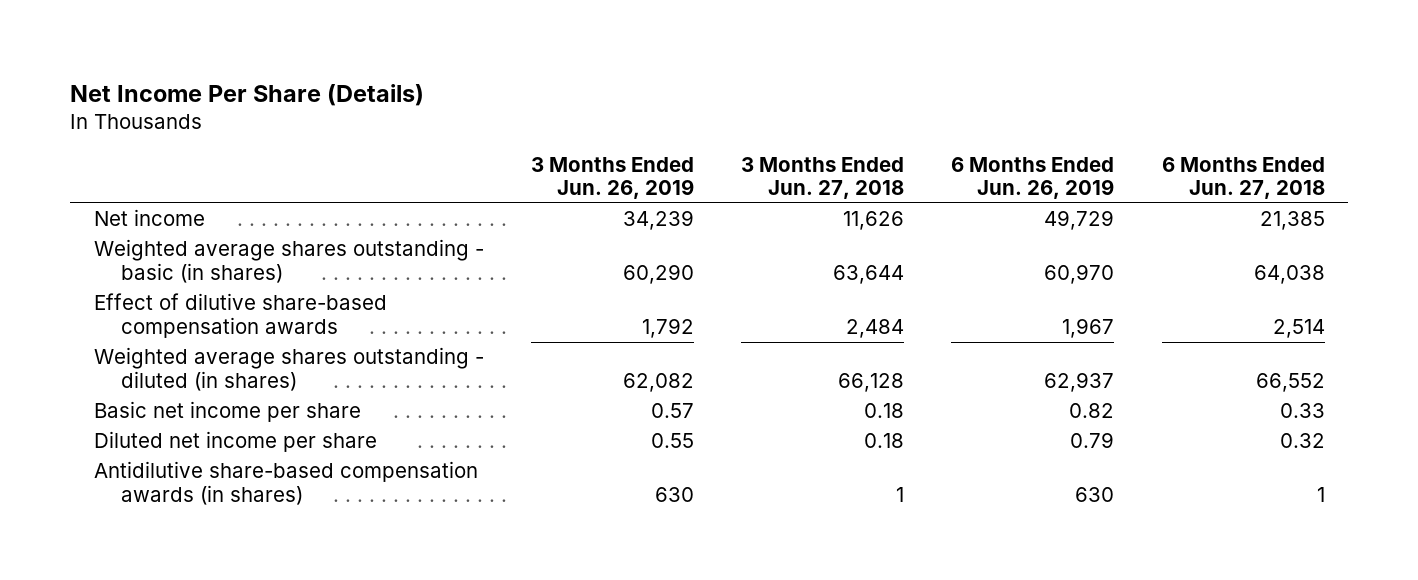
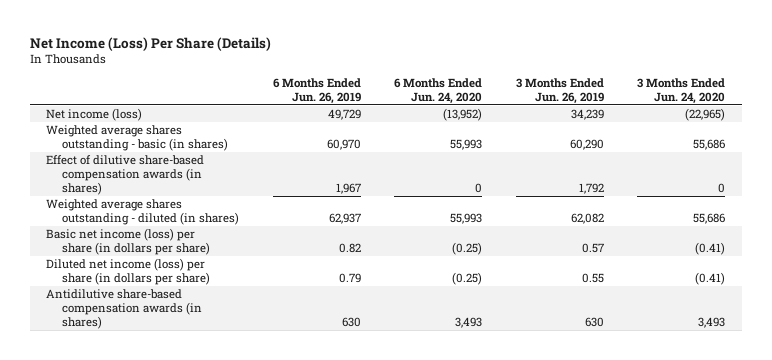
[70,83,425,106] Net Income Per Share (Details) -> [29,36,271,51] Net Income (Loss) Per Share (Details)
[741,156,905,200] 3 Months Ended Jun. 27, 2018 -> none
[1161,156,1325,200] 6 Months Ended Jun. 27, 2018 -> none
none -> [394,78,483,104] 6 Months Ended Jun. 24, 2020
none -> [637,78,726,104] 3 Months Ended Jun. 24, 2020
[93,209,205,227] Net income -> [46,108,143,122] Net income (loss)
[93,293,387,338] Effect of dilutive share-based compensation awards -> [46,155,205,195] Effect of dilutive share-based compensation awards (in shares)
[93,401,361,423] Basic net income per share -> [46,228,211,256] Basic net income (loss) per share (in dollars per share)
[93,431,377,453] Diluted net income per share -> [46,258,211,286] Diluted net income (loss) per share (in dollars per share)

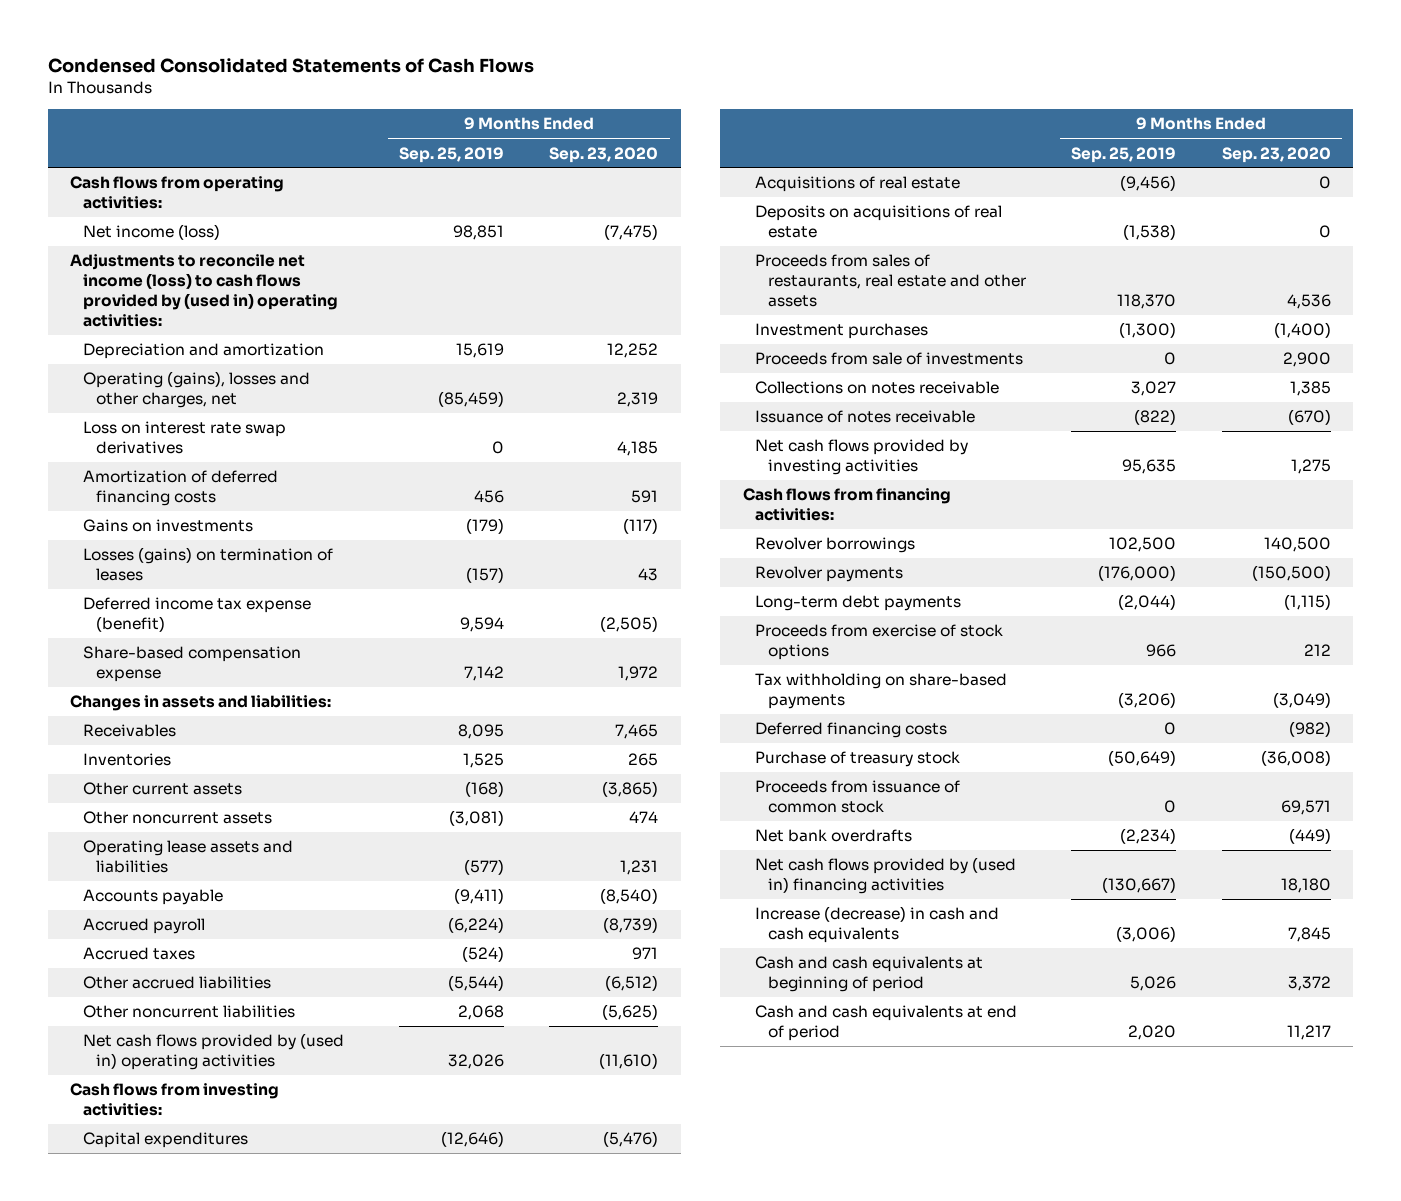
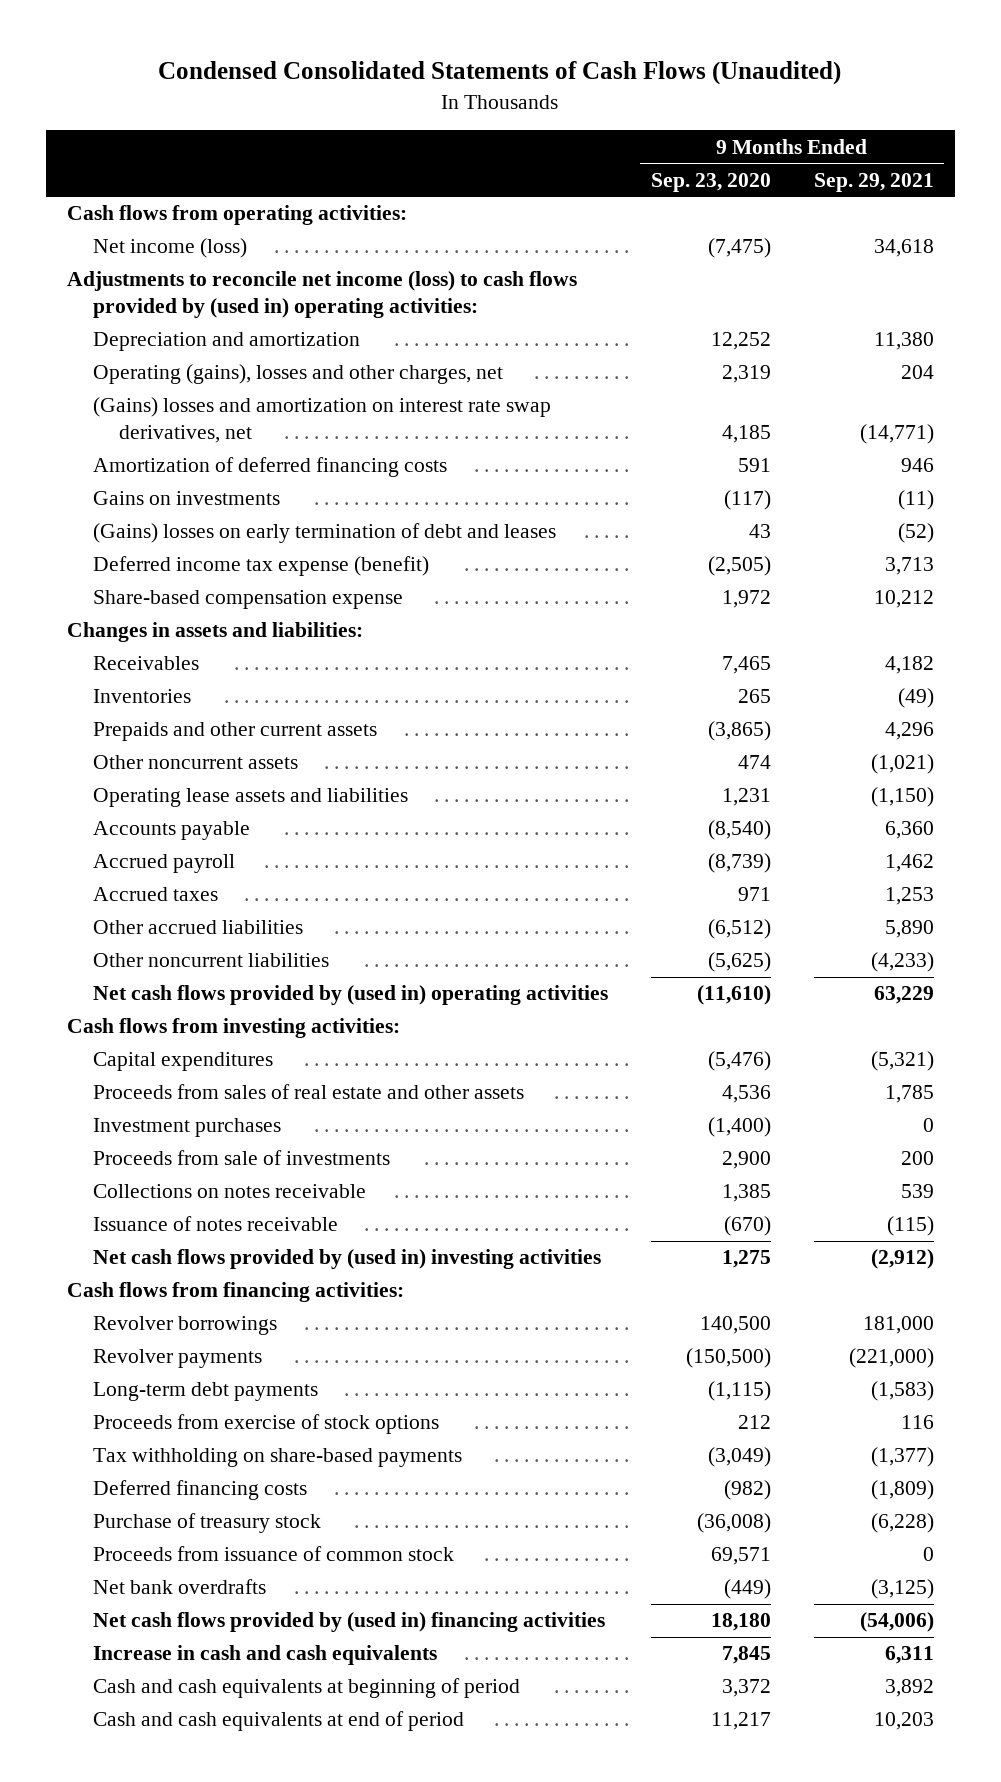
[47,58,534,74] Condensed Consolidated Statements of Cash Flows -> [158,61,842,86] Condensed Consolidated Statements of Cash Flows (Unaudited)
[398,146,504,163] Sep. 25, 2019 -> none
none -> [813,172,934,192] Sep. 29, 2021
[82,421,286,455] Loss on interest rate swap derivatives -> [92,397,551,444] (Gains) losses and amortization on interest rate swap derivatives, net
[82,547,333,582] Losses (gains) on termination of leases -> [92,523,556,544] (Gains) losses on early termination of debt and leases
[82,782,242,796] Other current assets -> [92,722,377,742] Prepaids and other current assets
[755,176,961,193] Acquisitions of real estate -> none
[755,205,1003,239] Deposits on acquisitions of real estate -> none
[755,254,1027,308] Proceeds from sales of restaurants, real estate and other assets -> [92,1084,524,1100] Proceeds from sales of real estate and other assets
[755,439,969,476] Net cash flows provided by investing activities -> [92,1249,601,1270] Net cash flows provided by (used in) investing activities
[755,906,1000,944] Increase (decrease) in cash and cash equivalents -> [92,1645,437,1666] Increase in cash and cash equivalents

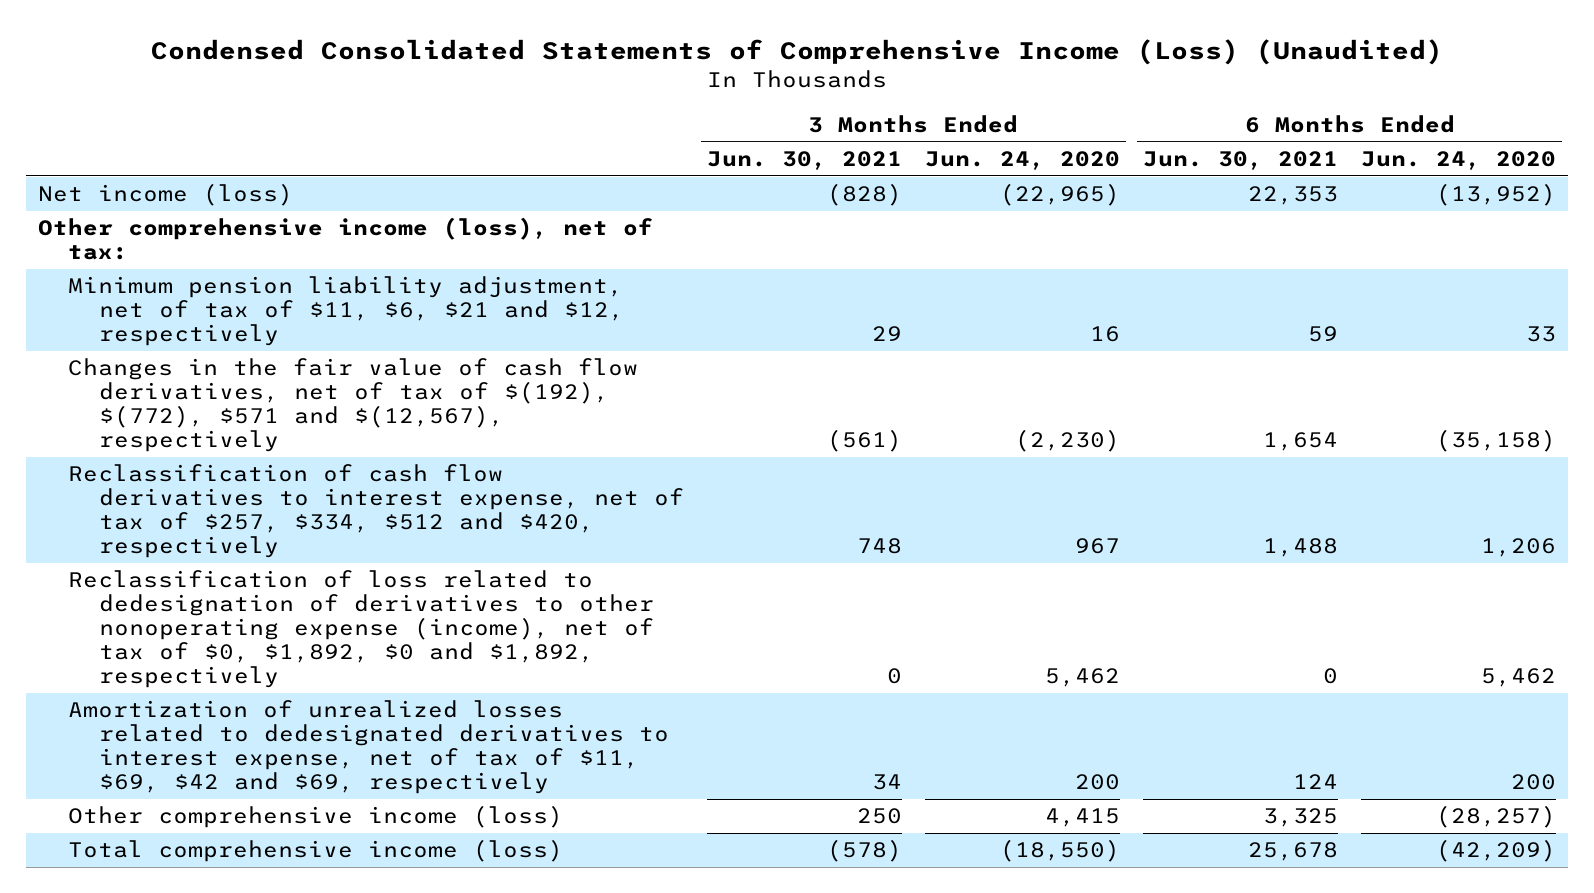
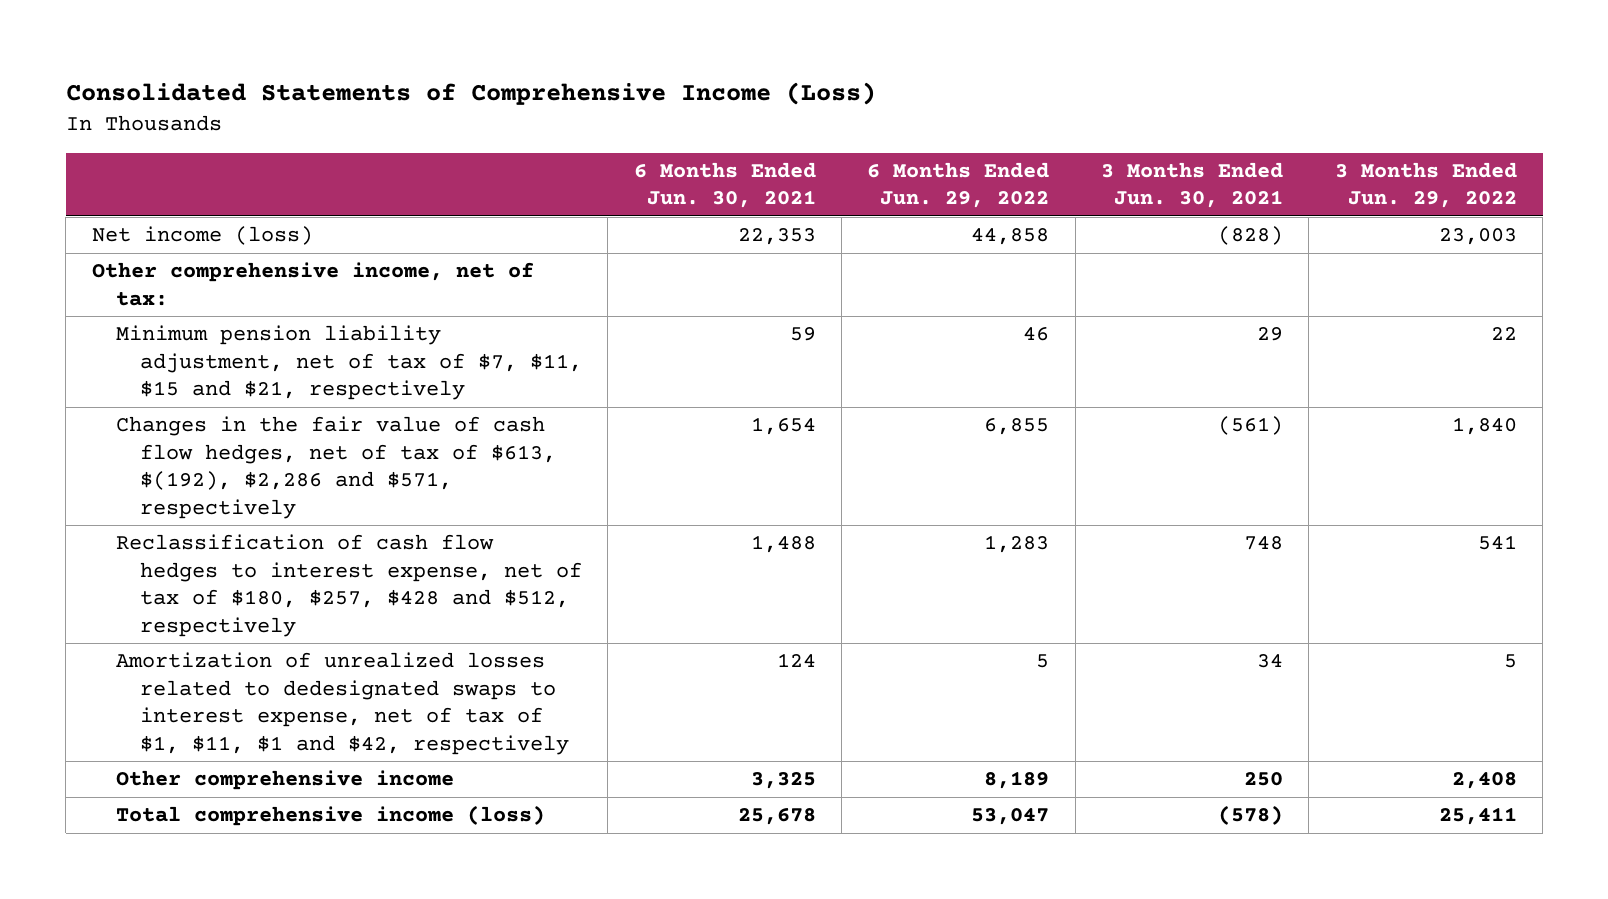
[151,38,1444,65] Condensed Consolidated Statements of Comprehensive Income (Loss) (Unaudited) -> [65,82,876,106] Consolidated Statements of Comprehensive Income (Loss)
[925,150,1121,170] Jun. 24, 2020 -> none
[1361,150,1557,170] Jun. 24, 2020 -> none
none -> [867,161,1050,209] 6 Months Ended Jun. 29, 2022
none -> [1334,161,1517,209] 3 Months Ended Jun. 29, 2022
[68,570,654,689] Reclassification of loss related to dedesignation of derivatives to other nonoperating expense (income), net of tax of $0, $1,892, $0 and $1,892, respectively -> none
[37,217,653,261] Other comprehensive income (loss), net of tax: -> [91,262,534,306] Other comprehensive income, net of tax:
[68,276,624,347] Minimum pension liability adjustment, net of tax of $11, $6, $21 and $12, respectively -> [115,325,583,401] Minimum pension liability adjustment, net of tax of $7, $11, $15 and $21, respectively
[68,358,639,453] Changes in the fair value of cash flow derivatives, net of tax of $(192), $(772), $571 and $(12,567), respectively -> [115,416,557,519] Changes in the fair value of cash flow hedges, net of tax of $613, $(192), $2,286 and $571, respectively
[68,464,684,559] Reclassification of cash flow derivatives to interest expense, net of tax of $257, $334, $512 and $420, respectively -> [115,534,583,637] Reclassification of cash flow hedges to interest expense, net of tax of $180, $257, $428 and $512, respectively
[68,700,669,795] Amortization of unrealized losses related to dedesignated derivatives to interest expense, net of tax of $11, $69, $42 and $69, respectively -> [115,652,570,755] Amortization of unrealized losses related to dedesignated swaps to interest expense, net of tax of $1, $11, $1 and $42, respectively
[68,805,564,829] Other comprehensive income (loss) -> [115,770,454,791] Other comprehensive income

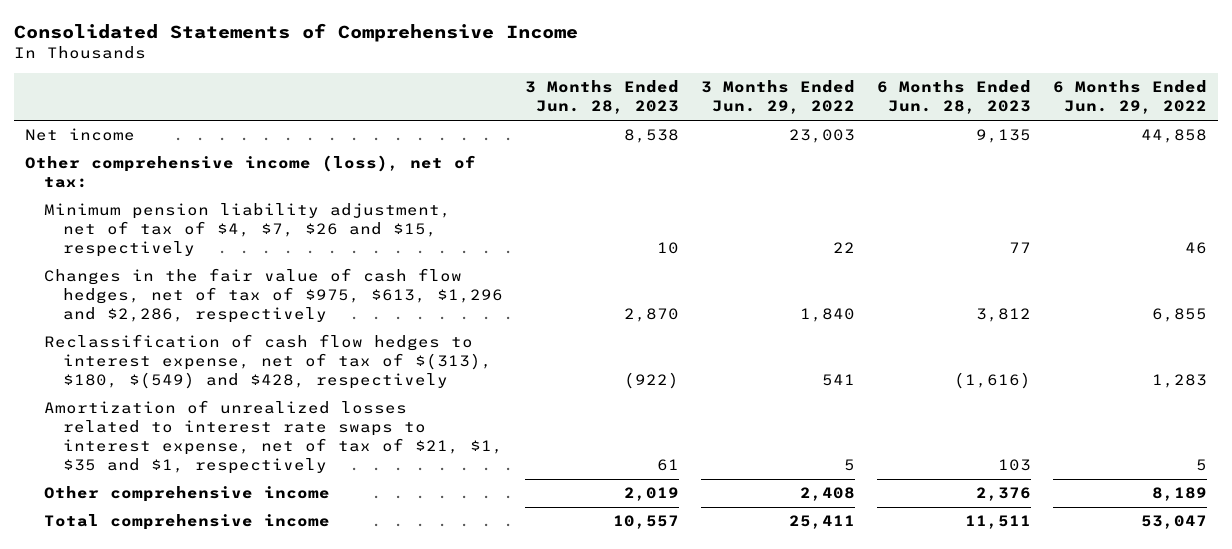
[65,82,876,106] Consolidated Statements of Comprehensive Income (Loss) -> [14,22,579,42] Consolidated Statements of Comprehensive Income
[633,161,816,209] 6 Months Ended Jun. 30, 2021 -> none
[1101,161,1284,209] 3 Months Ended Jun. 30, 2021 -> none
none -> [525,80,680,115] 3 Months Ended Jun. 28, 2023
none -> [876,80,1031,115] 6 Months Ended Jun. 28, 2023
[91,226,313,246] Net income (loss) -> [25,128,136,142] Net income
[91,262,534,306] Other comprehensive income, net of tax: -> [25,155,477,189] Other comprehensive income (loss), net of tax:
[115,325,583,401] Minimum pension liability adjustment, net of tax of $7, $11, $15 and $21, respectively -> [44,203,452,258] Minimum pension liability adjustment, net of tax of $4, $7, $26 and $15, respectively
[115,416,557,519] Changes in the fair value of cash flow hedges, net of tax of $613, $(192), $2,286 and $571, respectively -> [44,268,504,324] Changes in the fair value of cash flow hedges, net of tax of $975, $613, $1,296 and $2,286, respectively
[115,534,583,637] Reclassification of cash flow hedges to interest expense, net of tax of $180, $257, $428 and $512, respectively -> [44,334,493,390] Reclassification of cash flow hedges to interest expense, net of tax of $(313), $180, $(549) and $428, respectively
[115,652,570,755] Amortization of unrealized losses related to dedesignated swaps to interest expense, net of tax of $1, $11, $1 and $42, respectively -> [44,400,504,475] Amortization of unrealized losses related to interest rate swaps to interest expense, net of tax of $21, $1, $35 and $1, respectively
[115,805,545,827] Total comprehensive income (loss) -> [44,514,331,531] Total comprehensive income

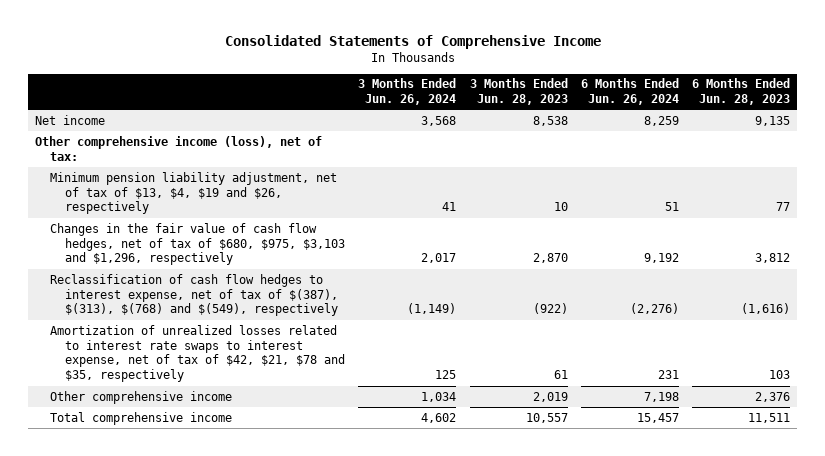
[700,80,855,115] 3 Months Ended Jun. 29, 2022 -> none
[1052,80,1207,115] 6 Months Ended Jun. 29, 2022 -> none
none -> [358,78,457,106] 3 Months Ended Jun. 26, 2024
none -> [580,78,679,106] 6 Months Ended Jun. 26, 2024
[44,203,452,258] Minimum pension liability adjustment, net of tax of $4, $7, $26 and $15, respectively -> [49,171,337,215] Minimum pension liability adjustment, net of tax of $13, $4, $19 and $26, respectively
[44,268,504,324] Changes in the fair value of cash flow hedges, net of tax of $975, $613, $1,296 and $2,286, respectively -> [49,222,345,266] Changes in the fair value of cash flow hedges, net of tax of $680, $975, $3,103 and $1,296, respectively
[44,334,493,390] Reclassification of cash flow hedges to interest expense, net of tax of $(313), $180, $(549) and $428, respectively -> [49,273,338,317] Reclassification of cash flow hedges to interest expense, net of tax of $(387), $(313), $(768) and $(549), respectively
[44,400,504,475] Amortization of unrealized losses related to interest rate swaps to interest expense, net of tax of $21, $1, $35 and $1, respectively -> [49,324,345,383] Amortization of unrealized losses related to interest rate swaps to interest expense, net of tax of $42, $21, $78 and $35, respectively

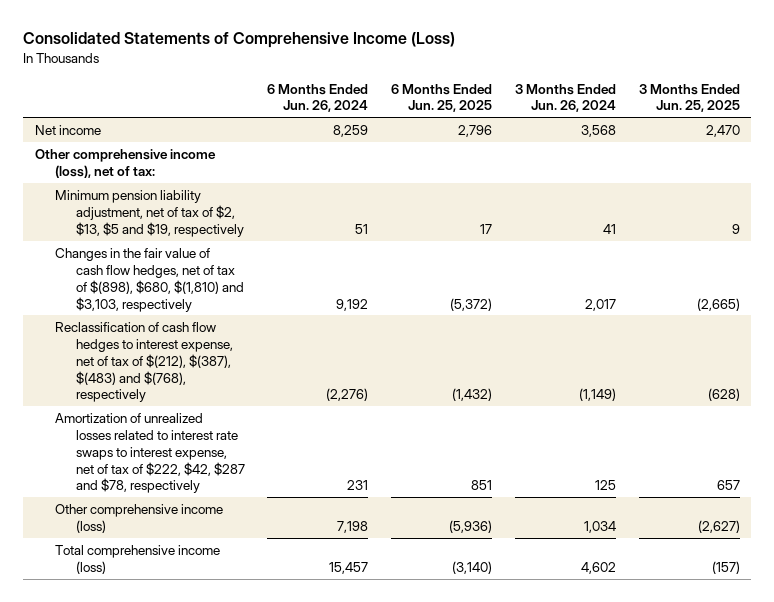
[224,35,601,50] Consolidated Statements of Comprehensive Income -> [23,32,456,49] Consolidated Statements of Comprehensive Income (Loss)
[469,78,568,106] 3 Months Ended Jun. 28, 2023 -> none
[692,78,791,106] 6 Months Ended Jun. 28, 2023 -> none
none -> [391,83,493,113] 6 Months Ended Jun. 25, 2025
none -> [638,83,740,113] 3 Months Ended Jun. 25, 2025
[49,171,337,215] Minimum pension liability adjustment, net of tax of $13, $4, $19 and $26, respectively -> [55,189,244,237] Minimum pension liability adjustment, net of tax of $2, $13, $5 and $19, respectively
[49,222,345,266] Changes in the fair value of cash flow hedges, net of tax of $680, $975, $3,103 and $1,296, respectively -> [55,247,244,312] Changes in the fair value of cash flow hedges, net of tax of $(898), $680, $(1,810) and $3,103, respectively
[49,273,338,317] Reclassification of cash flow hedges to interest expense, net of tax of $(387), $(313), $(768) and $(549), respectively -> [55,321,233,403] Reclassification of cash flow hedges to interest expense, net of tax of $(212), $(387), $(483) and $(768), respectively
[49,324,345,383] Amortization of unrealized losses related to interest rate swaps to interest expense, net of tax of $42, $21, $78 and $35, respectively -> [55,412,245,494] Amortization of unrealized losses related to interest rate swaps to interest expense, net of tax of $222, $42, $287 and $78, respectively
[49,390,232,404] Other comprehensive income -> [55,503,224,533] Other comprehensive income (loss)
[49,411,232,425] Total comprehensive income -> [55,544,221,574] Total comprehensive income (loss)

